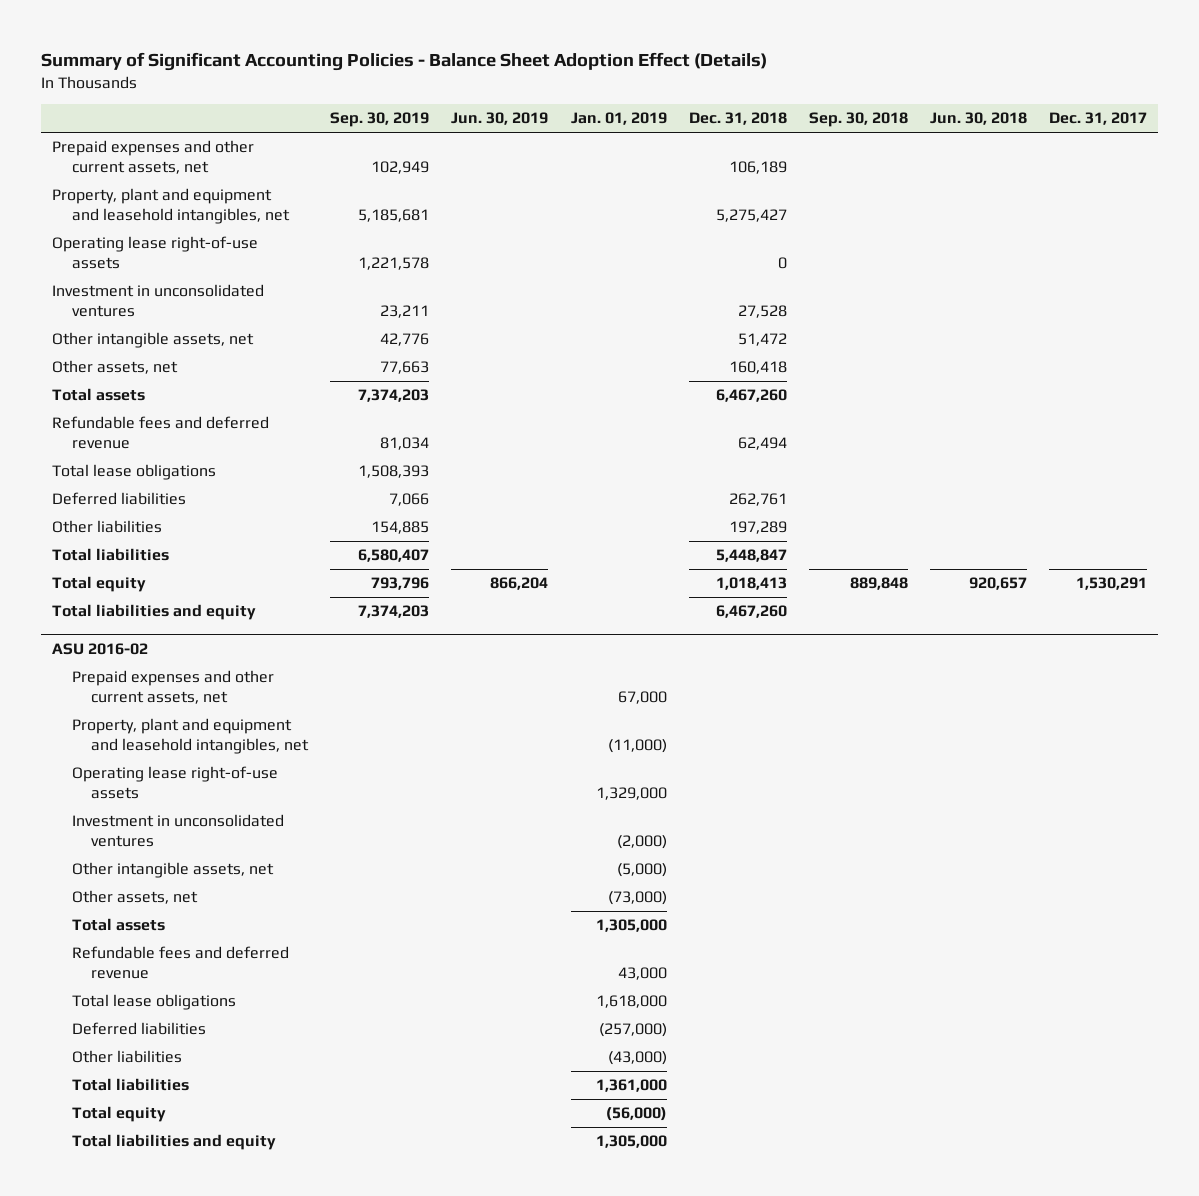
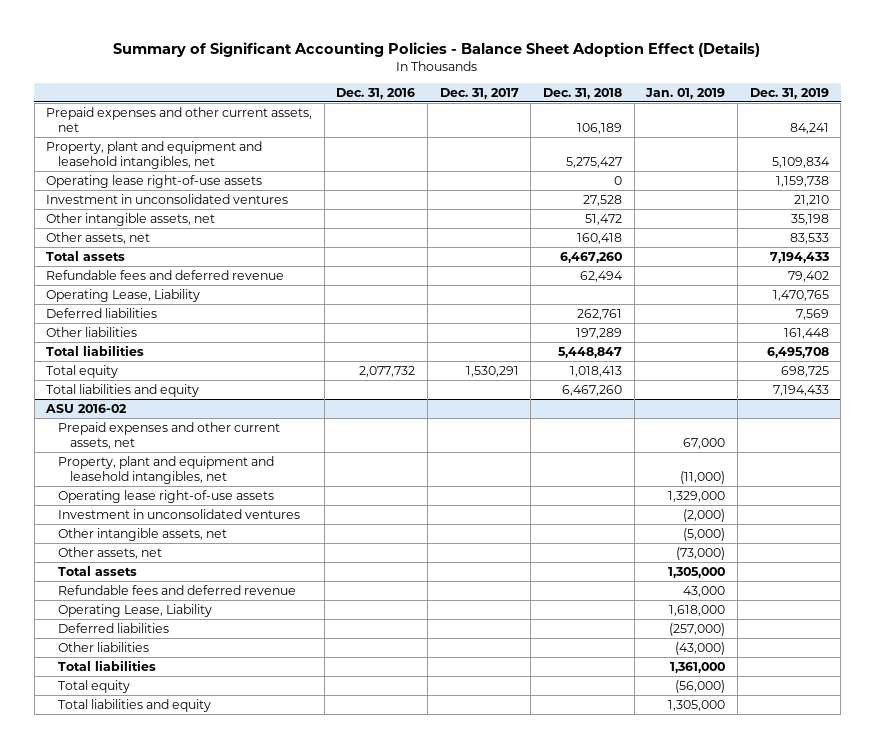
[330,112,430,128] Sep. 30, 2019 -> none
[451,112,549,126] Jun. 30, 2019 -> none
[808,112,908,128] Sep. 30, 2018 -> none
[929,112,1027,126] Jun. 30, 2018 -> none
none -> [336,87,416,99] Dec. 31, 2016
none -> [749,87,829,99] Dec. 31, 2019
[51,464,216,481] Total lease obligations -> [46,288,201,302] Operating Lease, Liability
[71,994,236,1011] Total lease obligations -> [57,603,212,617] Operating Lease, Liability

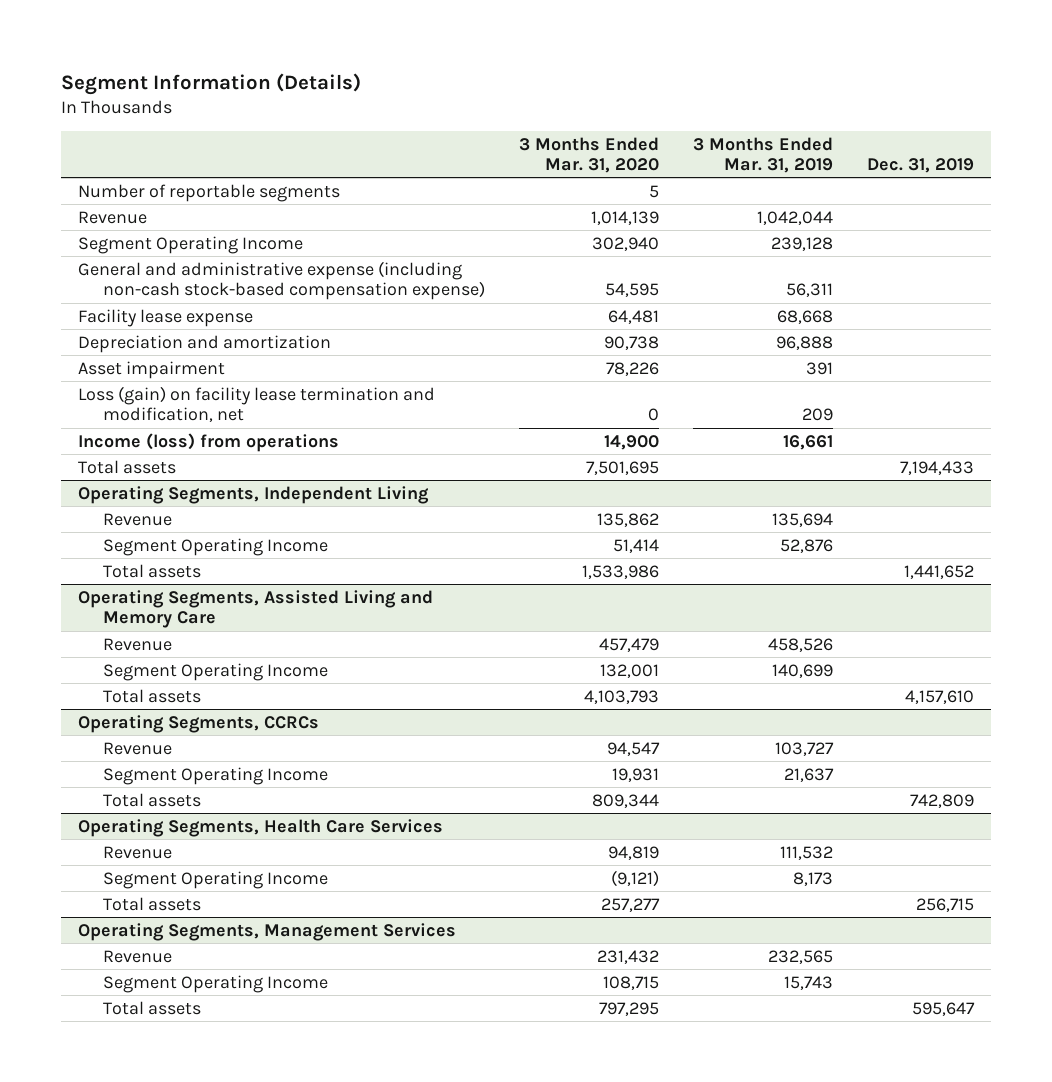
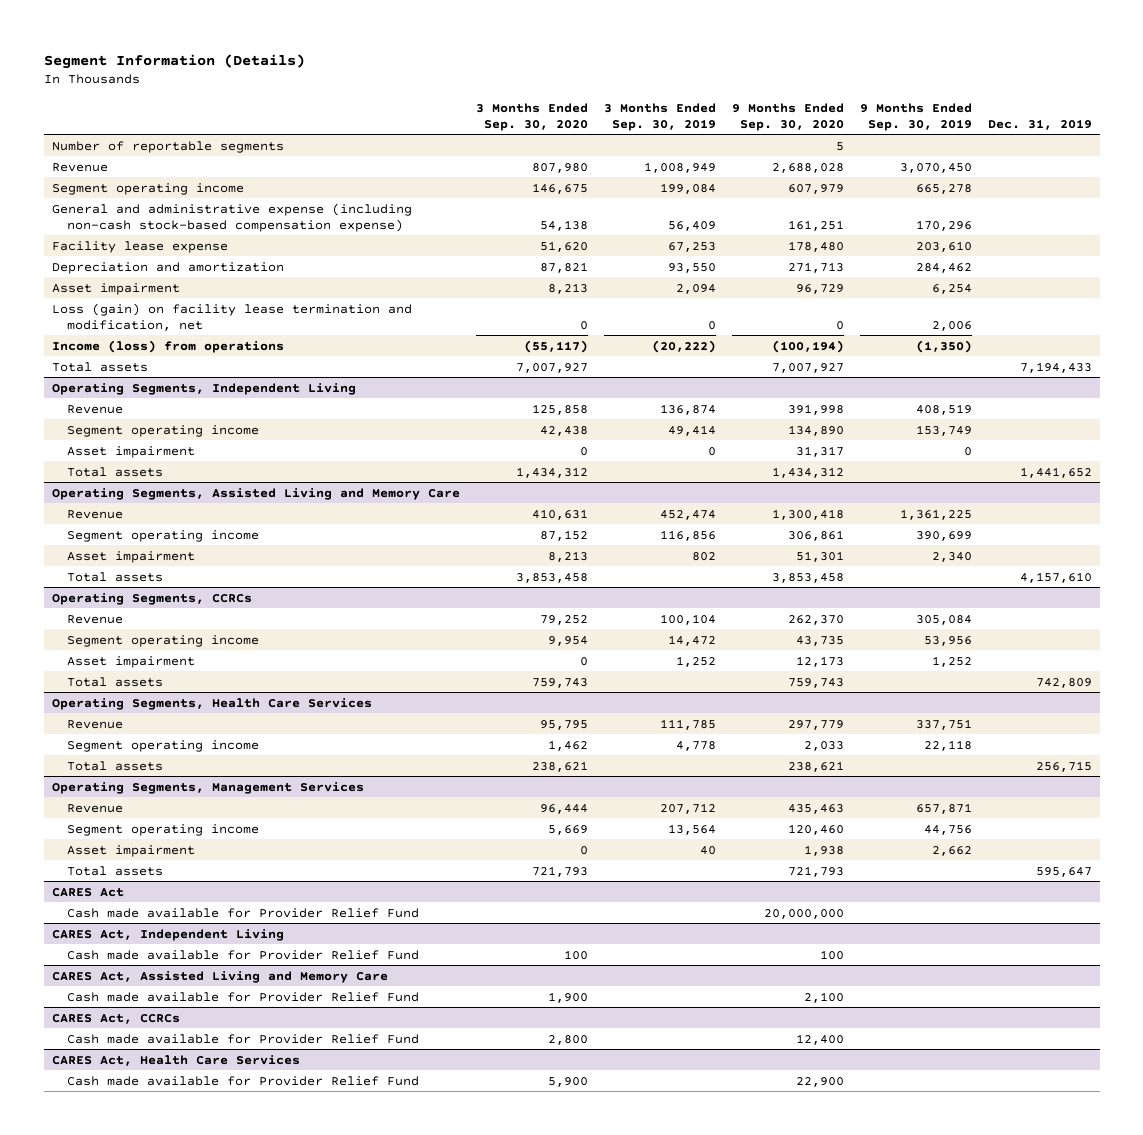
[519,136,660,174] 3 Months Ended Mar. 31, 2020 -> none
[692,136,833,174] 3 Months Ended Mar. 31, 2019 -> none
none -> [475,102,588,131] 3 Months Ended Sep. 30, 2020
none -> [603,102,716,131] 3 Months Ended Sep. 30, 2019
none -> [731,102,844,131] 9 Months Ended Sep. 30, 2020
none -> [859,102,972,131] 9 Months Ended Sep. 30, 2019
[78,235,304,254] Segment Operating Income -> [51,182,244,195] Segment operating income
[103,537,329,556] Segment Operating Income -> [67,424,260,437] Segment operating income
none -> [67,445,196,458] Asset impairment
[103,662,329,681] Segment Operating Income -> [67,529,260,542] Segment operating income
none -> [67,550,196,563] Asset impairment
[103,766,329,785] Segment Operating Income -> [67,634,260,647] Segment operating income
none -> [67,655,196,668] Asset impairment
[103,870,329,889] Segment Operating Income -> [67,739,260,752] Segment operating income
[103,974,329,993] Segment Operating Income -> [67,823,260,836] Segment operating income
none -> [67,844,196,857] Asset impairment
none -> [51,887,124,897] CARES Act
none -> [67,907,420,918] Cash made available for Provider Relief Fund
none -> [51,928,284,941] CARES Act, Independent Living
none -> [67,949,420,960] Cash made available for Provider Relief Fund
none -> [51,970,388,983] CARES Act, Assisted Living and Memory Care
none -> [67,991,420,1002] Cash made available for Provider Relief Fund
none -> [51,1013,180,1024] CARES Act, CCRCs
none -> [67,1033,420,1044] Cash made available for Provider Relief Fund
none -> [51,1054,300,1066] CARES Act, Health Care Services
none -> [67,1075,420,1086] Cash made available for Provider Relief Fund

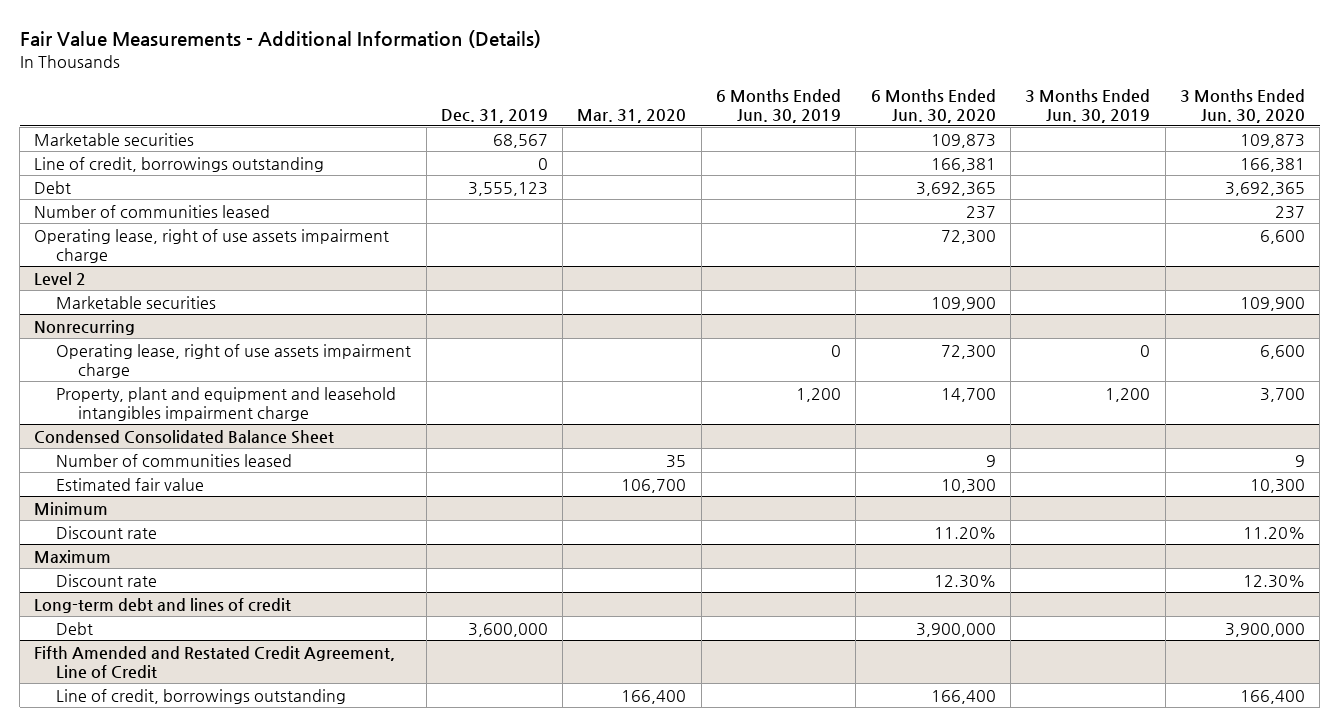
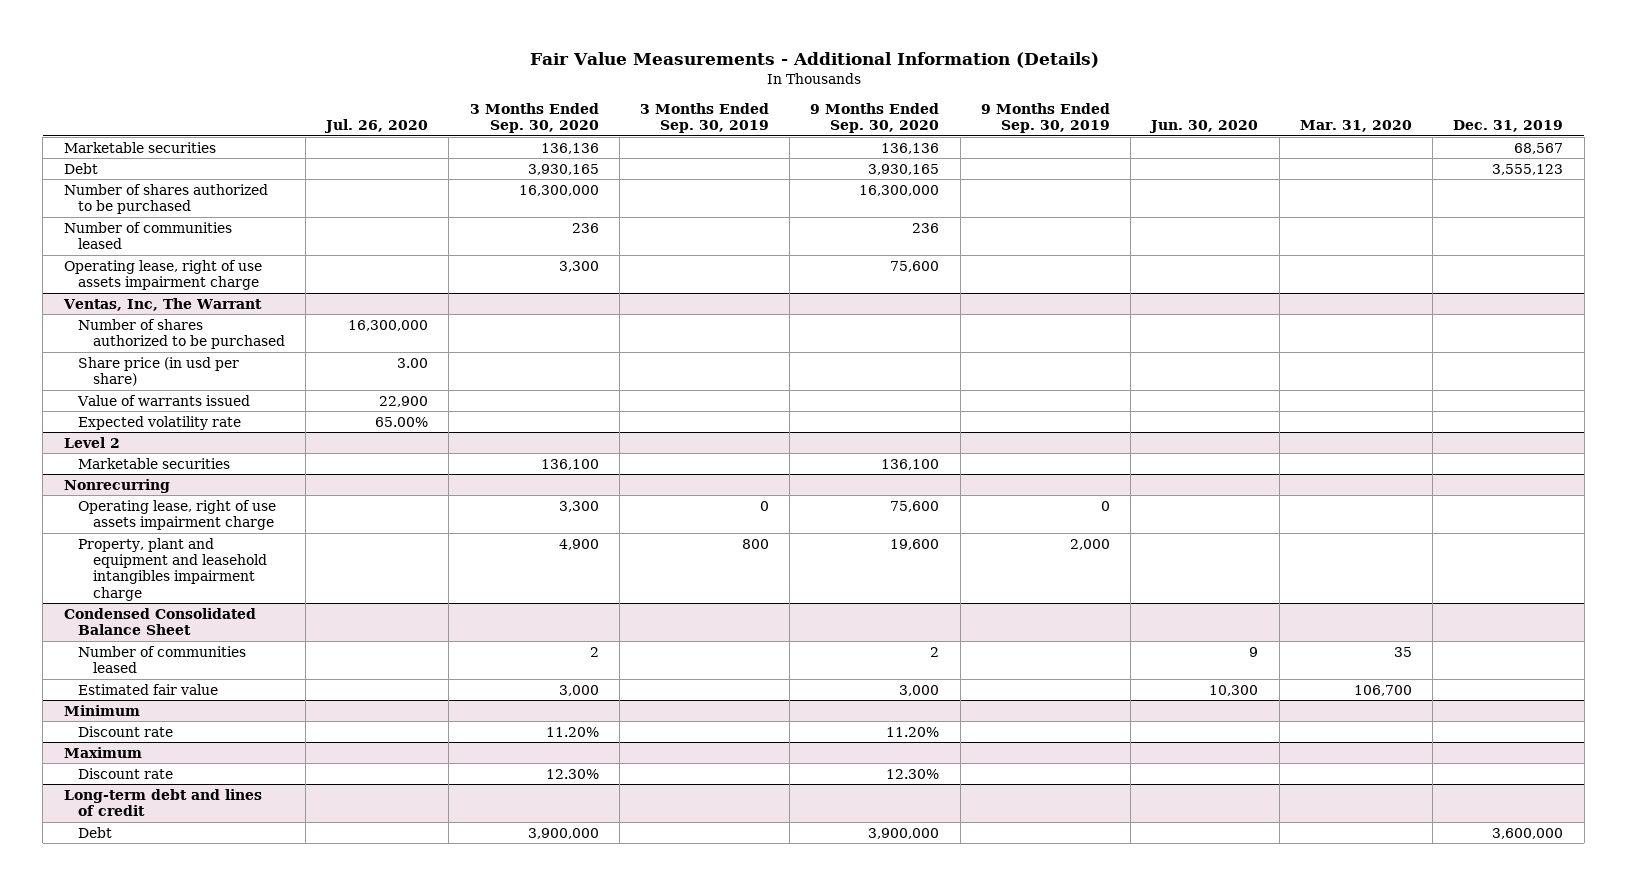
[716,88,842,123] 6 Months Ended Jun. 30, 2019 -> none
[870,88,996,123] 6 Months Ended Jun. 30, 2020 -> none
[1025,88,1151,123] 3 Months Ended Jun. 30, 2019 -> none
[1179,88,1305,123] 3 Months Ended Jun. 30, 2020 -> none
none -> [324,119,429,134] Jul. 26, 2020
none -> [469,103,599,134] 3 Months Ended Sep. 30, 2020
none -> [640,103,770,134] 3 Months Ended Sep. 30, 2019
none -> [810,103,940,134] 9 Months Ended Sep. 30, 2020
none -> [980,103,1110,134] 9 Months Ended Sep. 30, 2019
none -> [1149,120,1259,134] Jun. 30, 2020
[34,156,325,172] Line of credit, borrowings outstanding -> none
none -> [63,183,268,215] Number of shares authorized to be purchased
none -> [62,297,262,311] Ventas, Inc, The Warrant
none -> [78,318,285,350] Number of shares authorized to be purchased
none -> [78,356,240,387] Share price (in usd per share)
none -> [77,394,251,406] Value of warrants issued
none -> [78,415,242,430] Expected volatility rate
[34,645,396,678] Fifth Amended and Restated Credit Agreement, Line of Credit -> none
[56,688,347,704] Line of credit, borrowings outstanding -> none

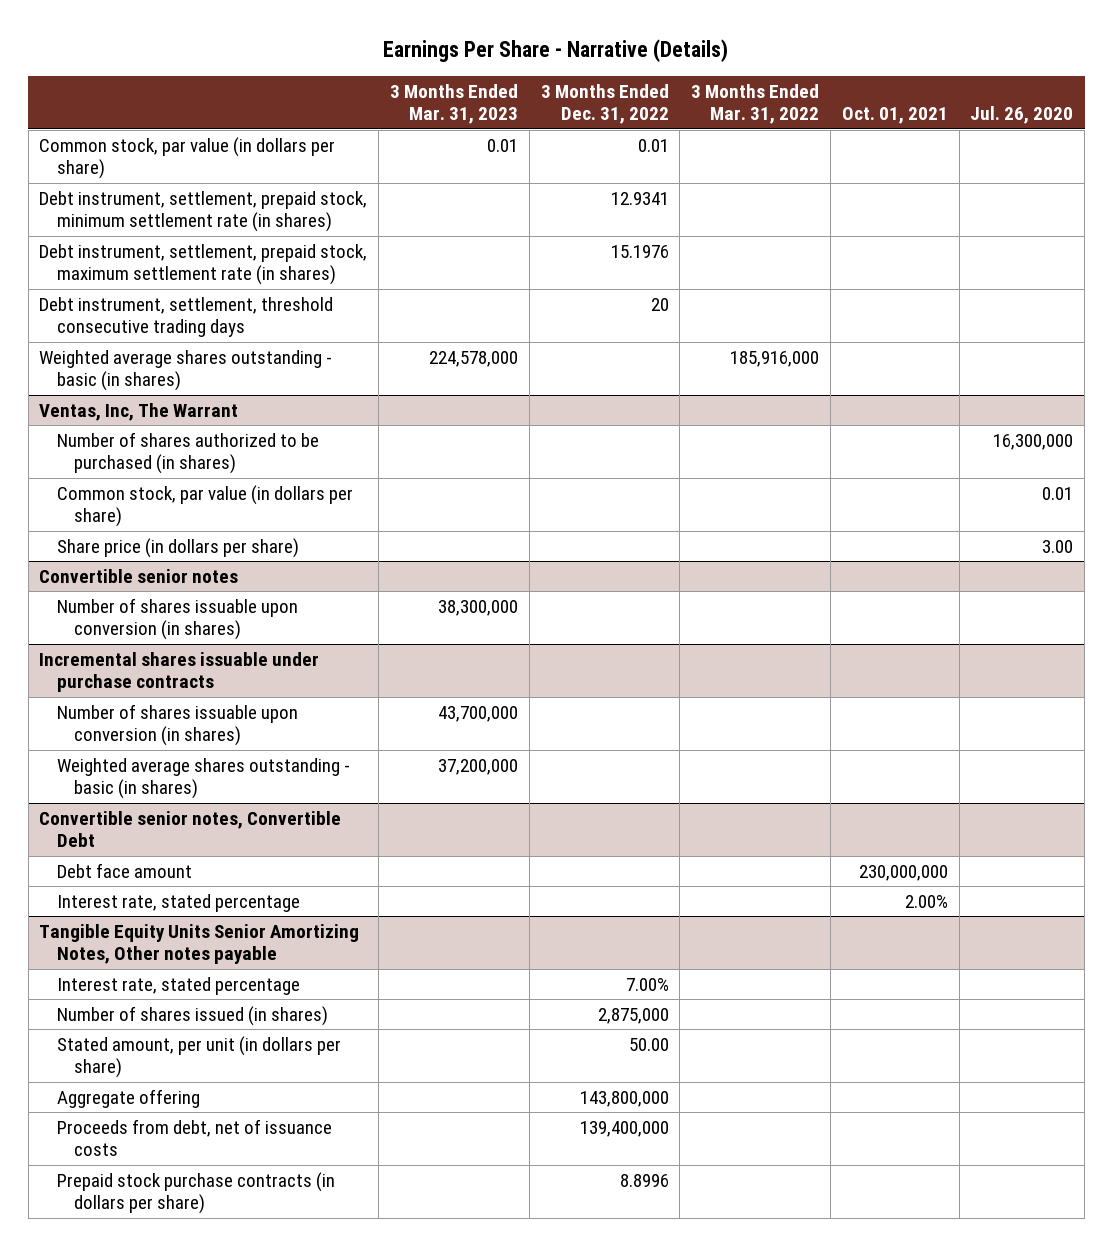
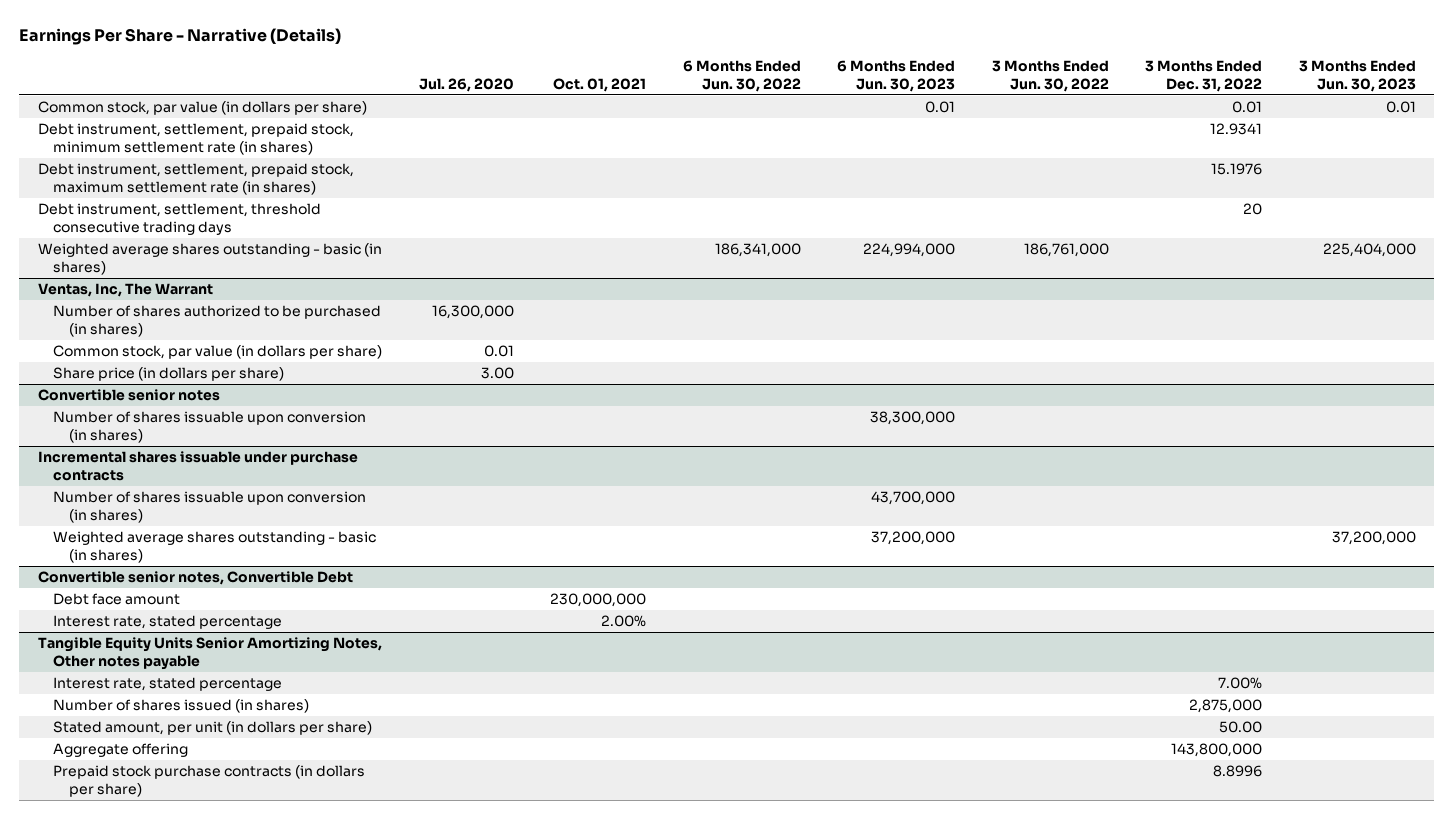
[389,83,518,125] 3 Months Ended Mar. 31, 2023 -> none
[691,83,820,125] 3 Months Ended Mar. 31, 2022 -> none
none -> [682,60,801,92] 6 Months Ended Jun. 30, 2022
none -> [837,60,956,92] 6 Months Ended Jun. 30, 2023
none -> [991,60,1109,92] 3 Months Ended Jun. 30, 2022
none -> [1298,60,1416,92] 3 Months Ended Jun. 30, 2023
[56,1118,332,1157] Proceeds from debt, net of issuance costs -> none

